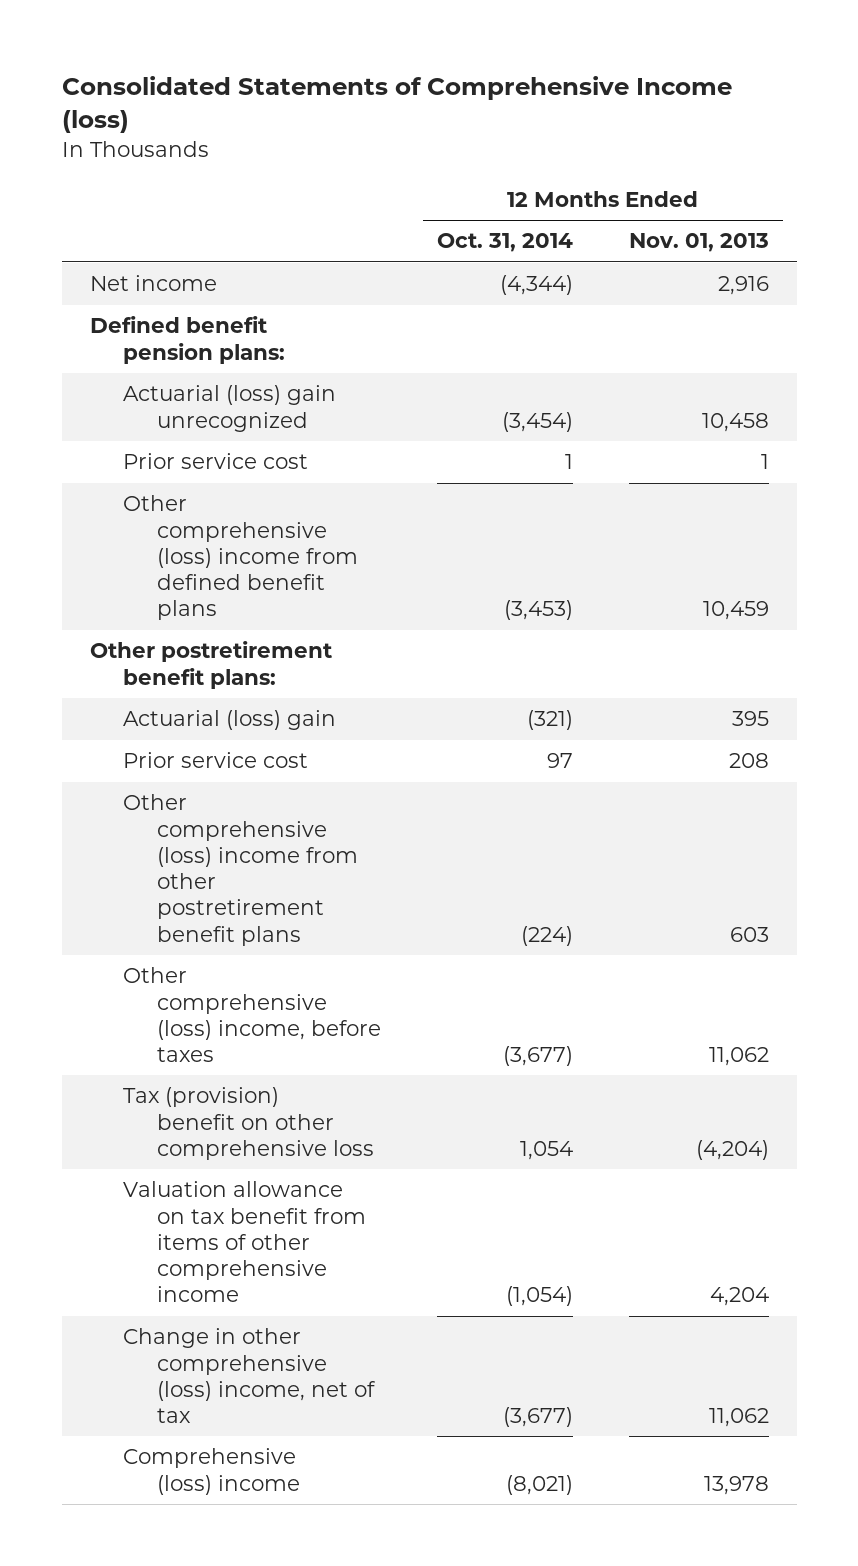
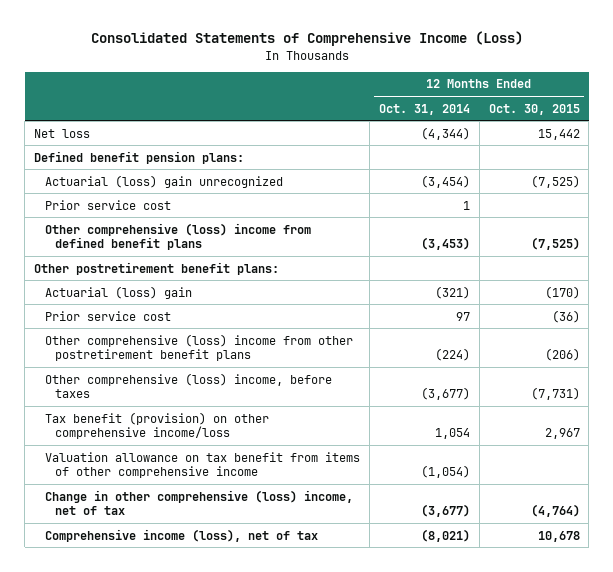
[61,76,732,134] Consolidated Statements of Comprehensive Income (loss) -> [90,31,523,47] Consolidated Statements of Comprehensive Income (Loss)
[628,233,769,253] Nov. 01, 2013 -> none
none -> [488,103,580,115] Oct. 30, 2015
[89,275,217,292] Net income -> [33,128,90,138] Net loss
[123,1087,374,1160] Tax (provision) benefit on other comprehensive loss -> [44,411,269,440] Tax benefit (provision) on other comprehensive income/loss
[123,1448,300,1495] Comprehensive (loss) income -> [44,528,318,542] Comprehensive income (loss), net of tax

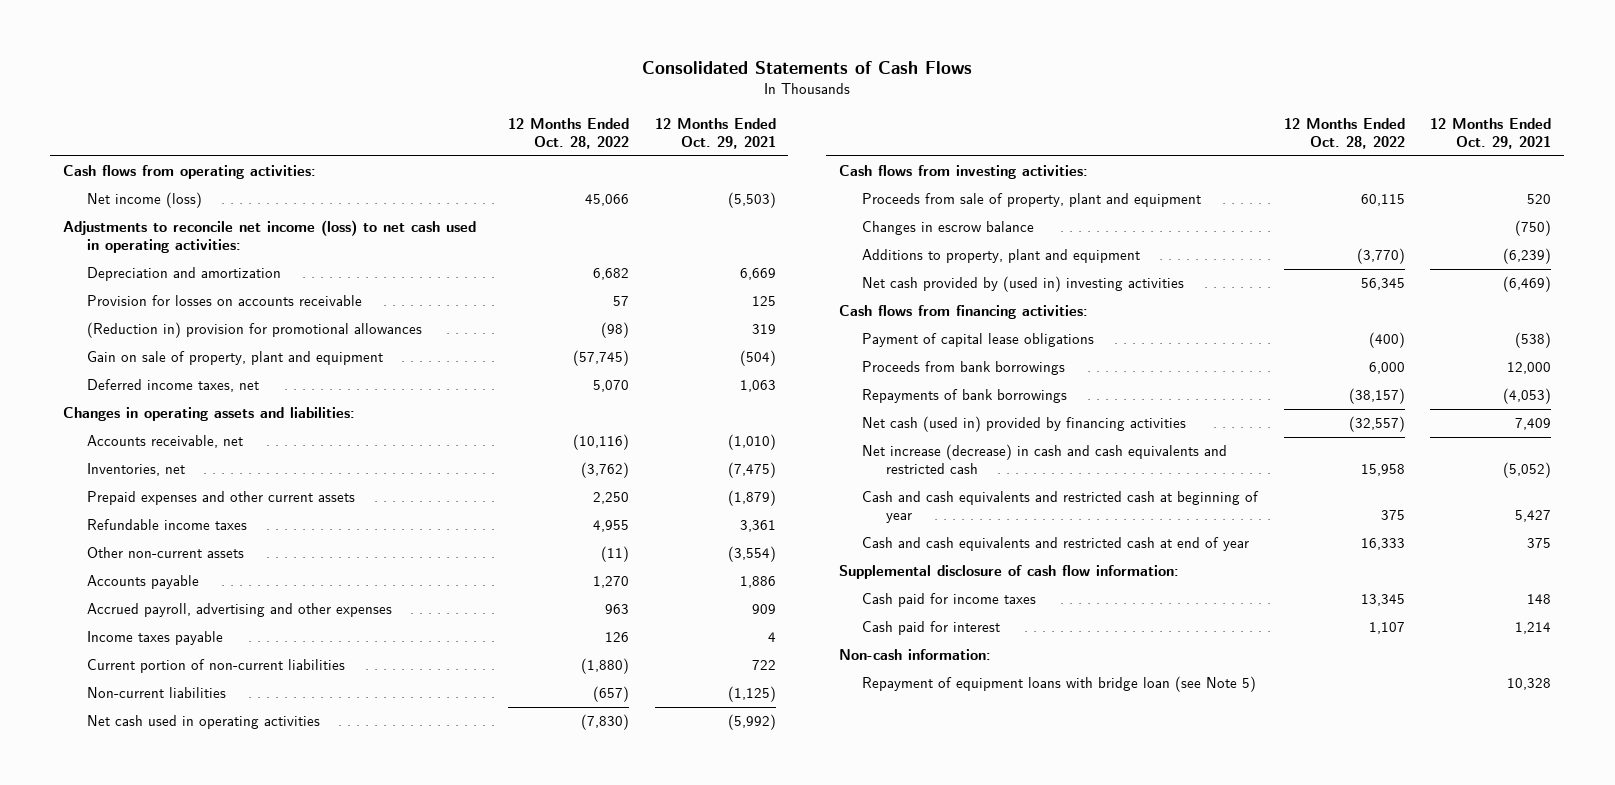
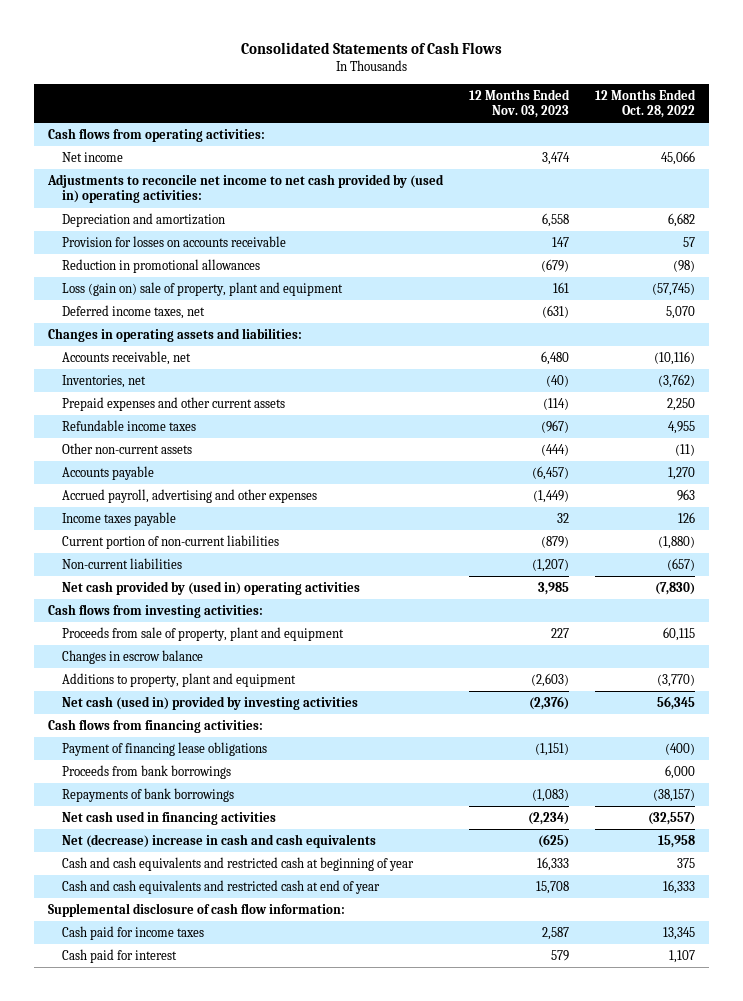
[654,117,776,149] 12 Months Ended Oct. 29, 2021 -> none
none -> [469,88,571,119] 12 Months Ended Nov. 03, 2023
[86,192,202,209] Net income (loss) -> [61,151,123,162] Net income
[63,220,477,254] Adjustments to reconcile net income (loss) to net cash used in operating activities: -> [46,173,444,204] Adjustments to reconcile net income to net cash provided by (used in) operating activities:
[86,322,422,339] (Reduction in) provision for promotional allowances -> [61,258,260,273] Reduction in promotional allowances
[86,351,383,366] Gain on sale of property, plant and equipment -> [61,281,343,296] Loss (gain on) sale of property, plant and equipment
[86,715,320,730] Net cash used in operating activities -> [61,580,360,595] Net cash provided by (used in) operating activities
[862,276,1185,293] Net cash provided by (used in) investing activities -> [61,695,358,710] Net cash (used in) provided by investing activities
[862,333,1095,348] Payment of capital lease obligations -> [61,741,267,756] Payment of financing lease obligations
[862,416,1187,433] Net cash (used in) provided by financing activities -> [61,810,276,825] Net cash used in financing activities
[862,444,1228,475] Net increase (decrease) in cash and cash equivalents and restricted cash -> [61,833,376,848] Net (decrease) increase in cash and cash equivalents
[838,649,991,661] Non-cash information: -> none
[862,676,1257,693] Repayment of equipment loans with bridge loan (see Note 5) -> none

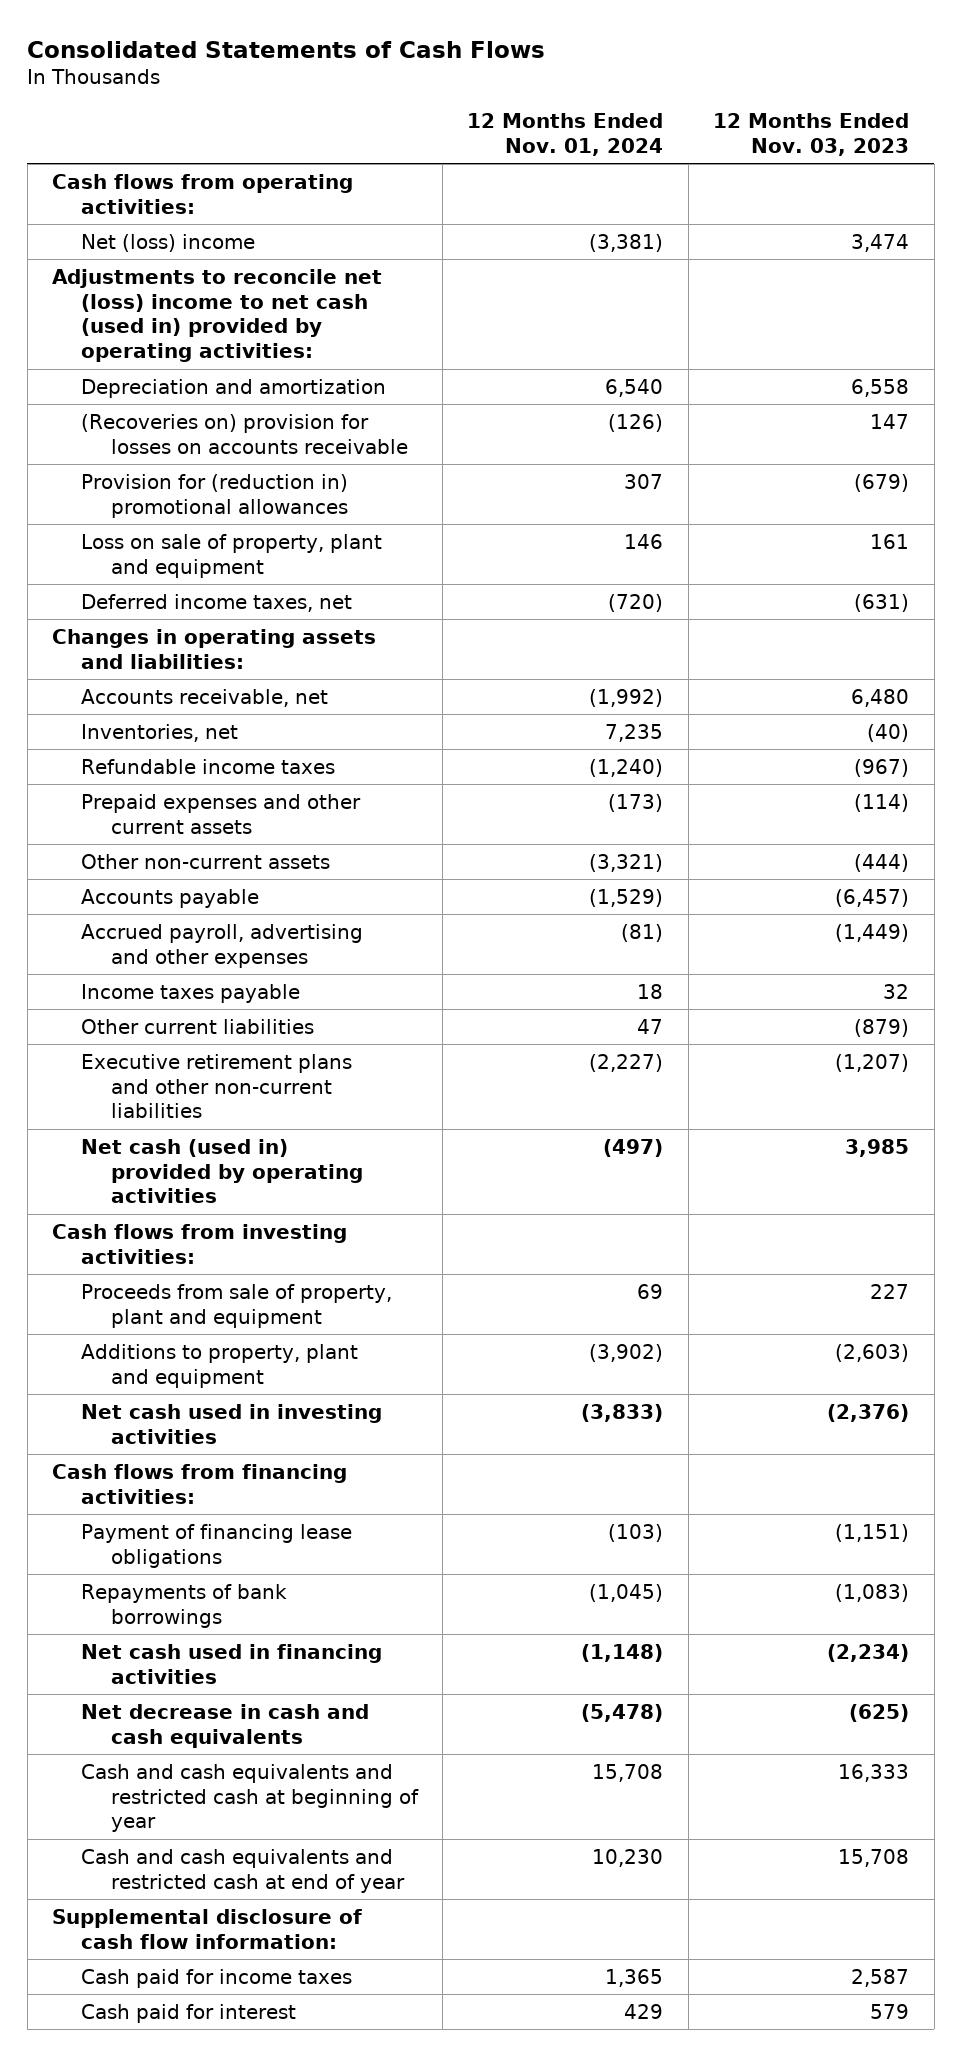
[595,88,697,119] 12 Months Ended Oct. 28, 2022 -> none
none -> [467,113,664,157] 12 Months Ended Nov. 01, 2024
[61,151,123,162] Net income -> [81,233,256,252] Net (loss) income
[46,173,444,204] Adjustments to reconcile net income to net cash provided by (used in) operating activities: -> [52,268,383,363] Adjustments to reconcile net (loss) income to net cash (used in) provided by operating activities:
[61,235,286,247] Provision for losses on accounts receivable -> [81,413,408,454] (Recoveries on) provision for losses on accounts receivable
[61,258,260,273] Reduction in promotional allowances -> [81,473,349,518] Provision for (reduction in) promotional allowances
[61,281,343,296] Loss (gain on) sale of property, plant and equipment -> [81,533,383,578] Loss on sale of property, plant and equipment
[61,396,285,411] Prepaid expenses and other current assets -> [81,793,362,834] Prepaid expenses and other current assets
[61,534,279,549] Current portion of non-current liabilities -> [81,1018,315,1034] Other current liabilities
[61,557,182,569] Non-current liabilities -> [81,1053,353,1119] Executive retirement plans and other non-current liabilities
[61,580,360,595] Net cash provided by (used in) operating activities -> [81,1138,363,1204] Net cash (used in) provided by operating activities
[61,649,203,664] Changes in escrow balance -> none
[61,695,358,710] Net cash (used in) provided by investing activities -> [81,1403,383,1444] Net cash used in investing activities
[61,764,231,779] Proceeds from bank borrowings -> none
[61,833,376,848] Net (decrease) increase in cash and cash equivalents -> [81,1703,370,1748] Net decrease in cash and cash equivalents

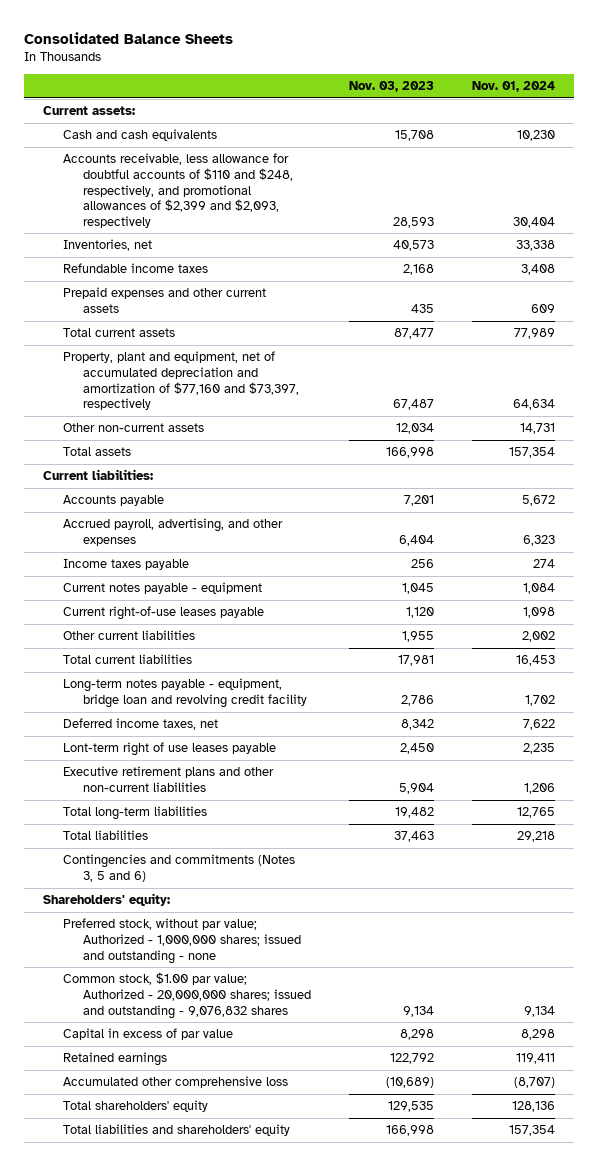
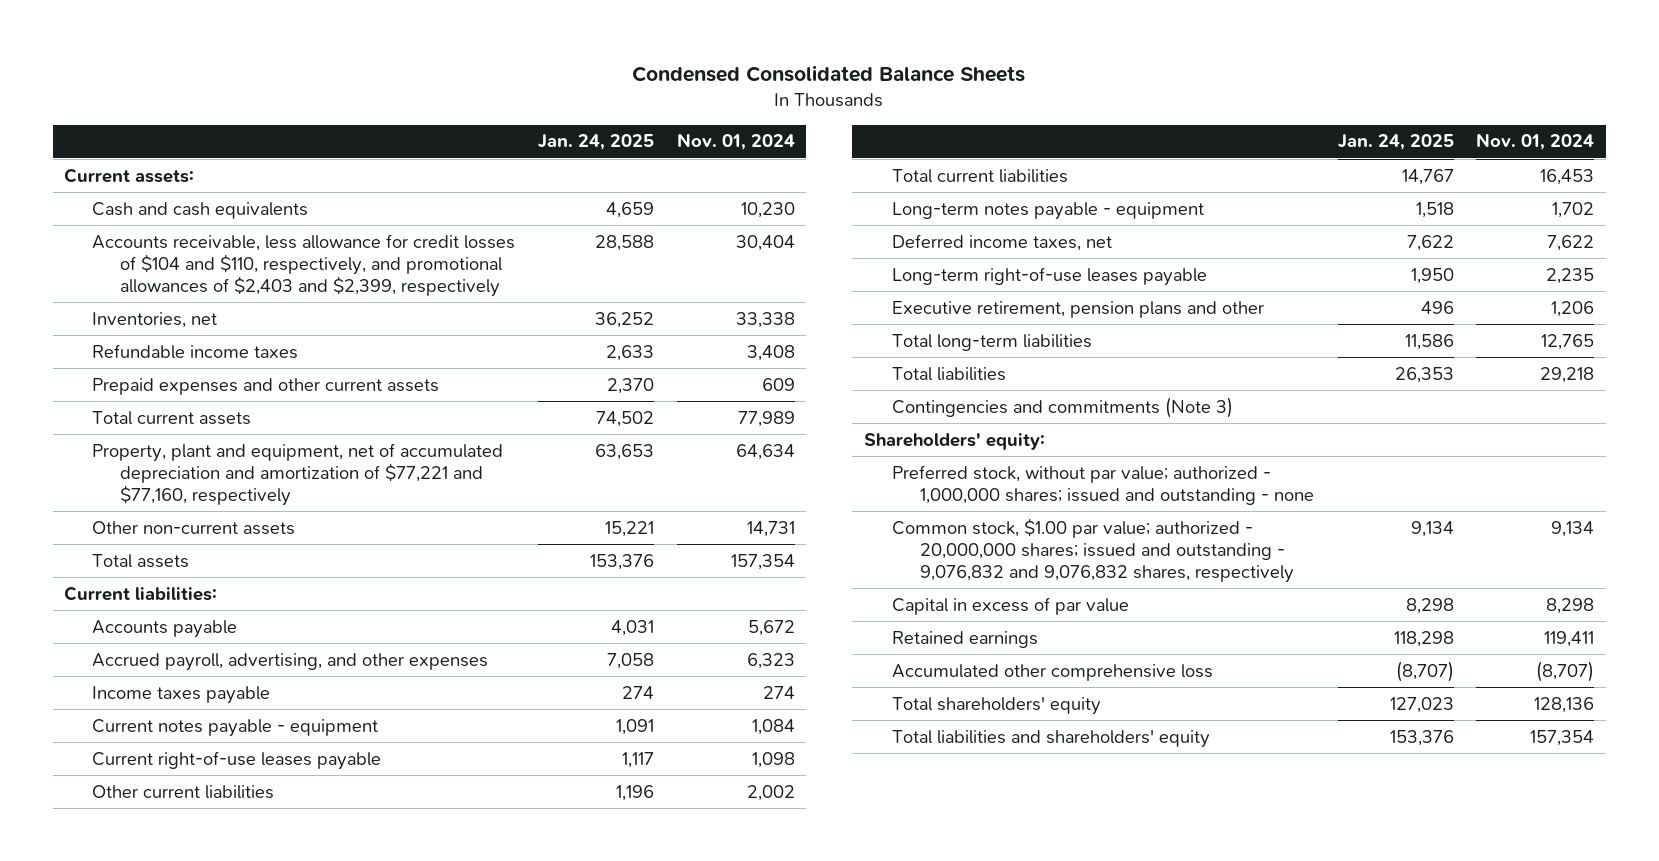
[23,31,233,44] Consolidated Balance Sheets -> [632,65,1026,83] Condensed Consolidated Balance Sheets
[349,81,435,93] Nov. 03, 2023 -> none
none -> [537,134,654,151] Jan. 24, 2025
[63,153,294,228] Accounts receivable, less allowance for doubtful accounts of $110 and $248, respectively, and promotional allowances of $2,399 and $2,093, respectively -> [91,233,515,297] Accounts receivable, less allowance for credit losses of $104 and $110, respectively, and promotional allowances of $2,403 and $2,399, respectively
[63,351,300,411] Property, plant and equipment, net of accumulated depreciation and amortization of $77,160 and $73,397, respectively -> [91,442,503,506] Property, plant and equipment, net of accumulated depreciation and amortization of $77,221 and $77,160, respectively
[63,678,308,708] Long-term notes payable - equipment, bridge loan and revolving credit facility -> [891,201,1204,220] Long-term notes payable - equipment
[63,742,277,757] Lont-term right of use leases payable -> [891,266,1207,286] Long-term right-of-use leases payable
[63,766,275,792] Executive retirement plans and other non-current liabilities -> [891,300,1264,318] Executive retirement, pension plans and other
[63,854,296,882] Contingencies and commitments (Notes 3, 5 and 6) -> [891,396,1233,418] Contingencies and commitments (Note 3)
[63,918,302,964] Preferred stock, without par value; Authorized - 1,000,000 shares; issued and outstanding - none -> [891,464,1314,505] Preferred stock, without par value; authorized - 1,000,000 shares; issued and outstanding - none
[63,972,312,1019] Common stock, $1.00 par value; Authorized - 20,000,000 shares; issued and outstanding - 9,076,832 shares -> [891,517,1294,583] Common stock, $1.00 par value; authorized - 20,000,000 shares; issued and outstanding - 9,076,832 and 9,076,832 shares, respectively

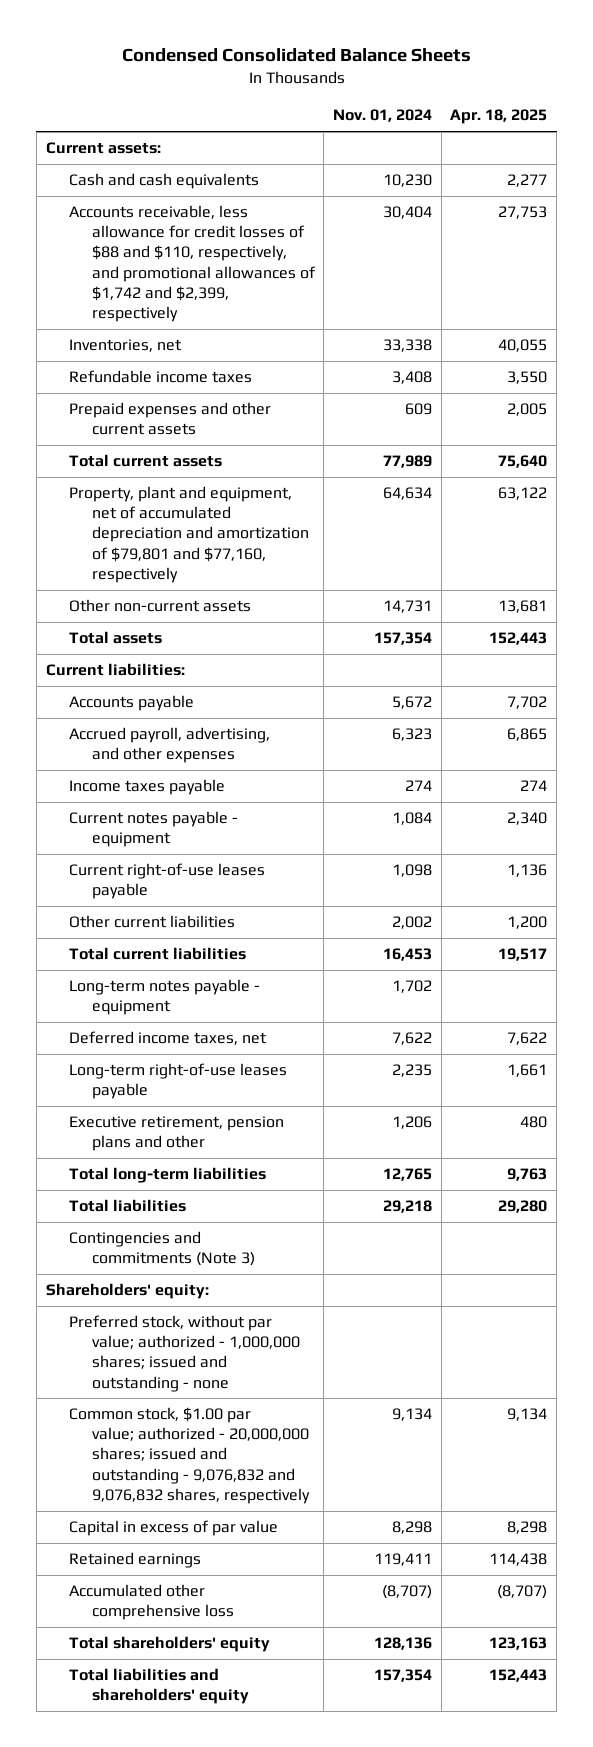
[537,134,654,151] Jan. 24, 2025 -> none
none -> [450,109,548,125] Apr. 18, 2025
[91,233,515,297] Accounts receivable, less allowance for credit losses of $104 and $110, respectively, and promotional allowances of $2,403 and $2,399, respectively -> [68,205,316,322] Accounts receivable, less allowance for credit losses of $88 and $110, respectively, and promotional allowances of $1,742 and $2,399, respectively
[91,442,503,506] Property, plant and equipment, net of accumulated depreciation and amortization of $77,221 and $77,160, respectively -> [68,486,309,583] Property, plant and equipment, net of accumulated depreciation and amortization of $79,801 and $77,160, respectively

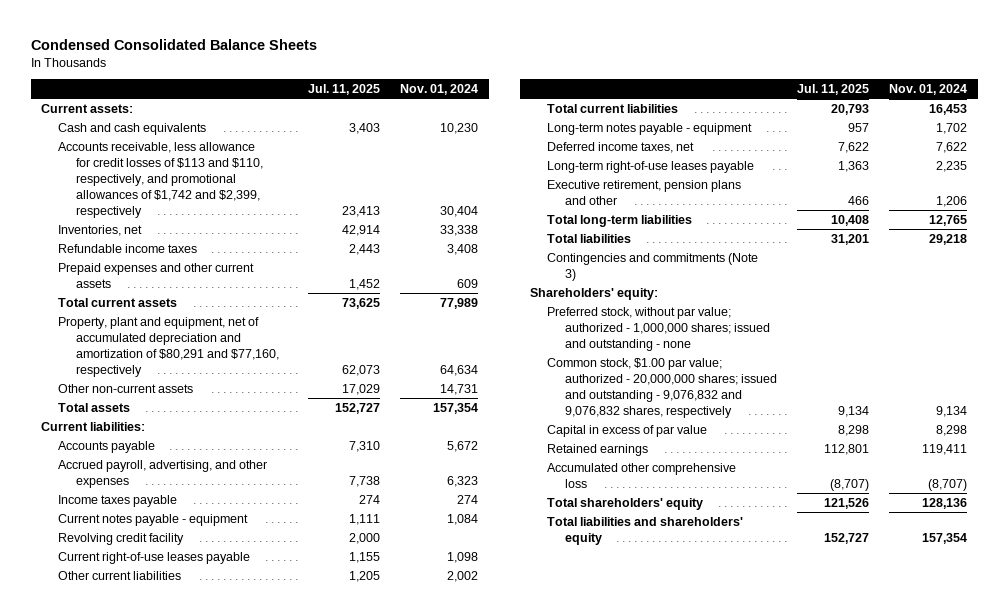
[450,109,548,125] Apr. 18, 2025 -> none
none -> [308,84,381,96] Jul. 11, 2025
[68,205,316,322] Accounts receivable, less allowance for credit losses of $88 and $110, respectively, and promotional allowances of $1,742 and $2,399, respectively -> [58,141,263,218] Accounts receivable, less allowance for credit losses of $113 and $110, respectively, and promotional allowances of $1,742 and $2,399, respectively
[68,486,309,583] Property, plant and equipment, net of accumulated depreciation and amortization of $79,801 and $77,160, respectively -> [58,316,279,377] Property, plant and equipment, net of accumulated depreciation and amortization of $80,291 and $77,160, respectively
none -> [58,532,185,545] Revolving credit facility

